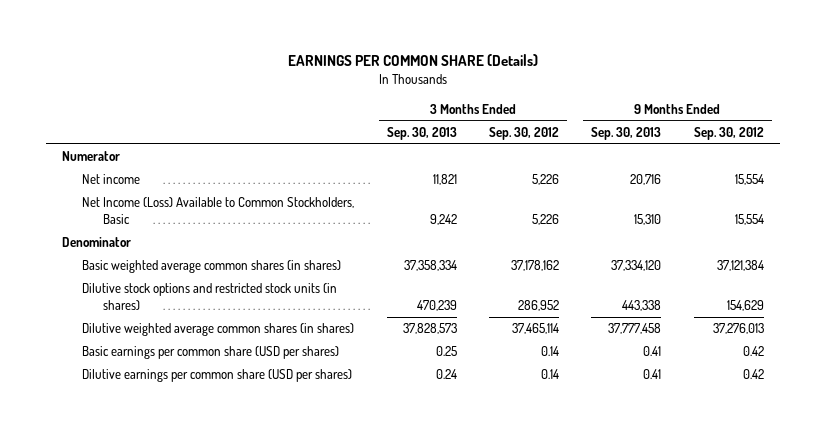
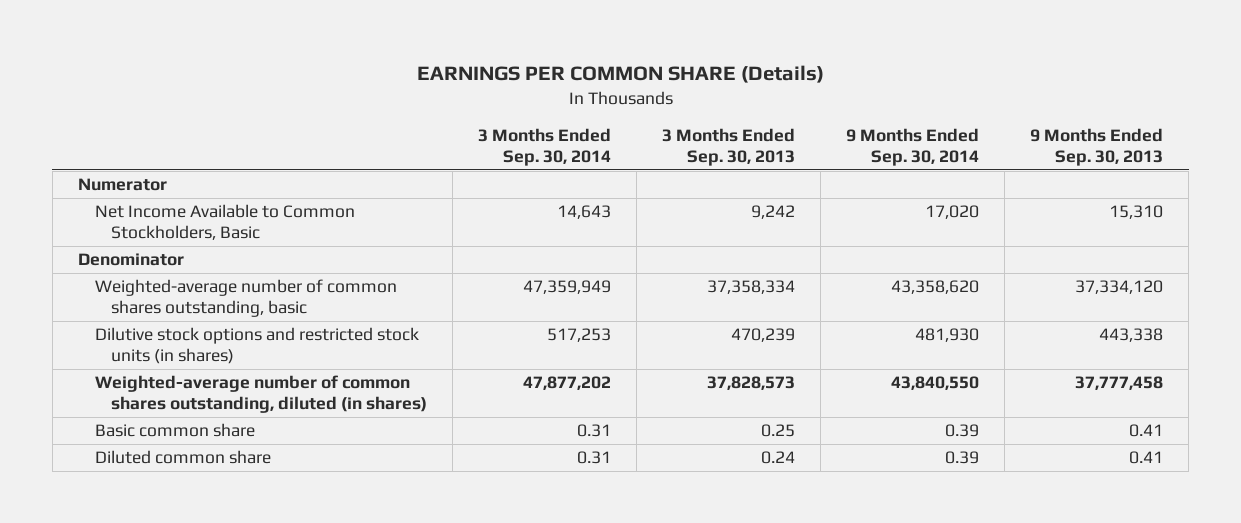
[488,126,559,140] Sep. 30, 2012 -> none
[693,126,764,140] Sep. 30, 2012 -> none
none -> [478,127,612,166] 3 Months Ended Sep. 30, 2014
none -> [846,127,980,166] 9 Months Ended Sep. 30, 2014
[82,174,141,185] Net income -> none
[82,197,355,224] Net Income (Loss) Available to Common Stockholders, Basic -> [94,204,355,241] Net Income Available to Common Stockholders, Basic
[82,260,342,274] Basic weighted average common shares (in shares) -> [94,279,397,318] Weighted-average number of common shares outstanding, basic
[82,323,355,337] Dilutive weighted average common shares (in shares) -> [94,375,428,414] Weighted-average number of common shares outstanding, diluted (in shares)
[82,346,340,360] Basic earnings per common share (USD per shares) -> [94,423,255,438] Basic common share
[82,369,353,383] Dilutive earnings per common share (USD per shares) -> [94,450,271,465] Diluted common share

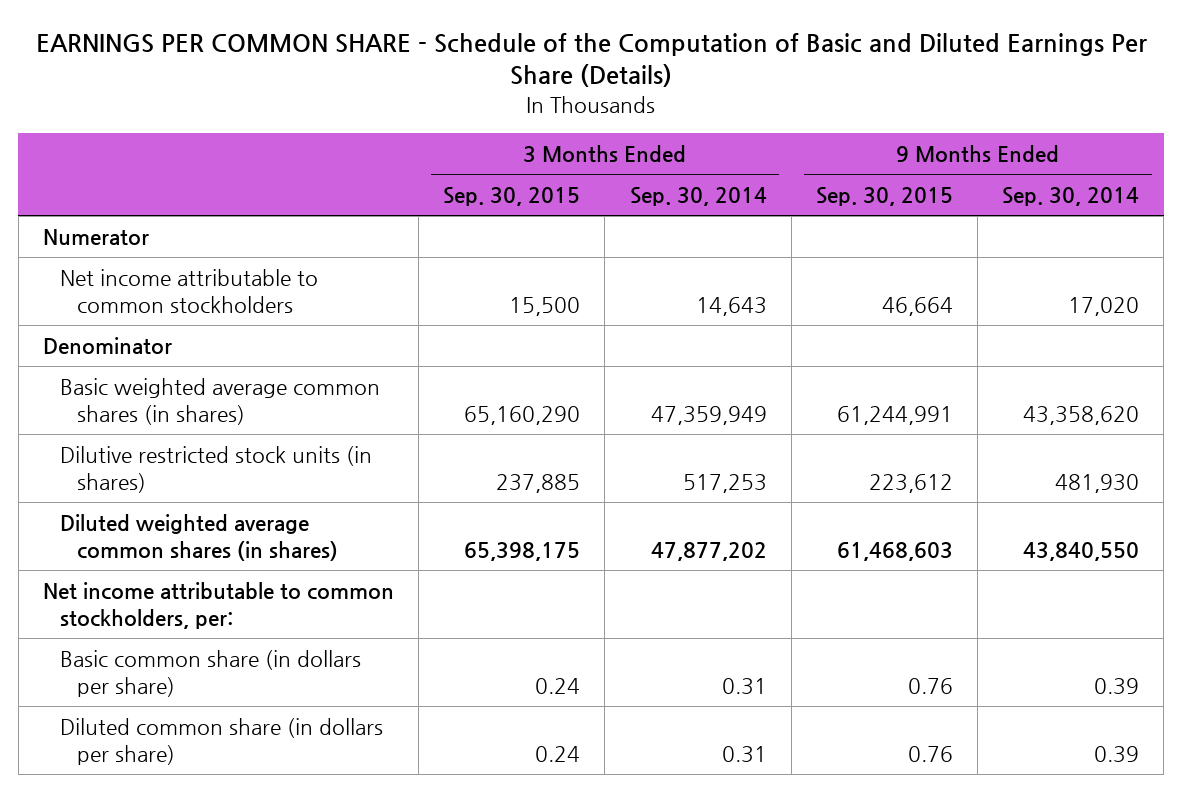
[416,64,824,83] EARNINGS PER COMMON SHARE (Details) -> [36,32,1148,88] EARNINGS PER COMMON SHARE - Schedule of the Computation of Basic and Diluted Earnings Per Share (Details)
[662,127,796,166] 3 Months Ended Sep. 30, 2013 -> none
[1030,127,1164,166] 9 Months Ended Sep. 30, 2013 -> none
none -> [443,187,581,207] Sep. 30, 2015
none -> [815,187,953,207] Sep. 30, 2015
[94,204,355,241] Net Income Available to Common Stockholders, Basic -> [59,269,318,313] Net income attributable to common stockholders
[94,279,397,318] Weighted-average number of common shares outstanding, basic -> [59,378,380,425] Basic weighted average common shares (in shares)
[94,327,419,365] Dilutive stock options and restricted stock units (in shares) -> [59,446,372,493] Dilutive restricted stock units (in shares)
[94,375,428,414] Weighted-average number of common shares outstanding, diluted (in shares) -> [59,514,339,561] Diluted weighted average common shares (in shares)
none -> [42,582,394,629] Net income attributable to common stockholders, per:
[94,423,255,438] Basic common share -> [59,650,361,697] Basic common share (in dollars per share)
[94,450,271,465] Diluted common share -> [59,718,383,765] Diluted common share (in dollars per share)

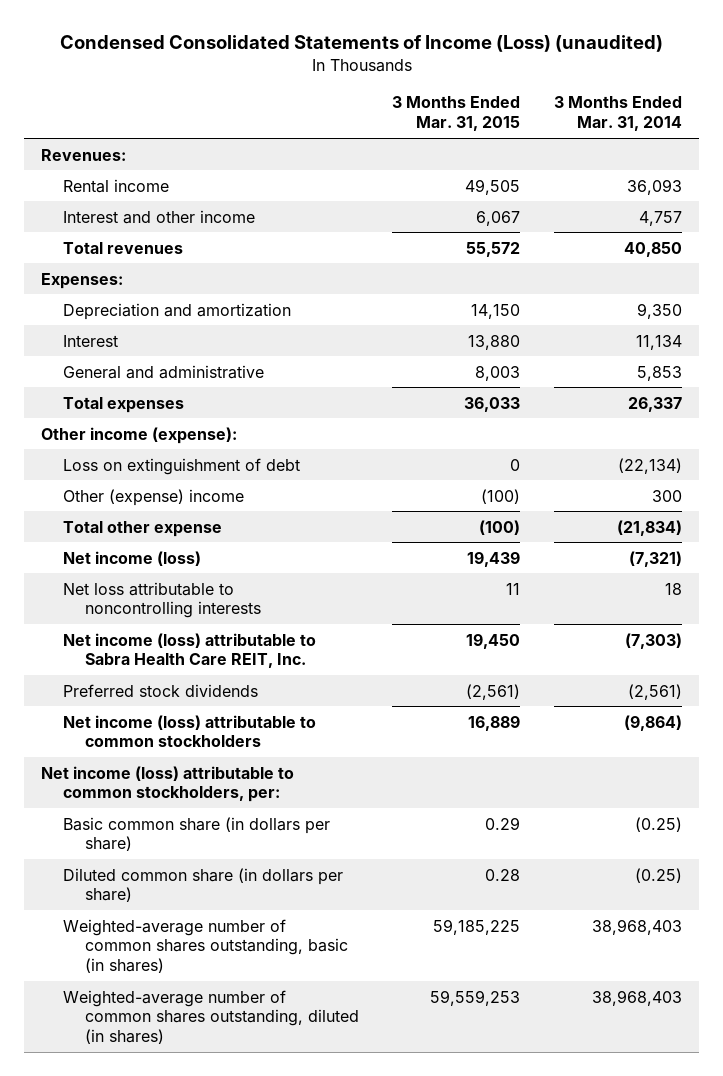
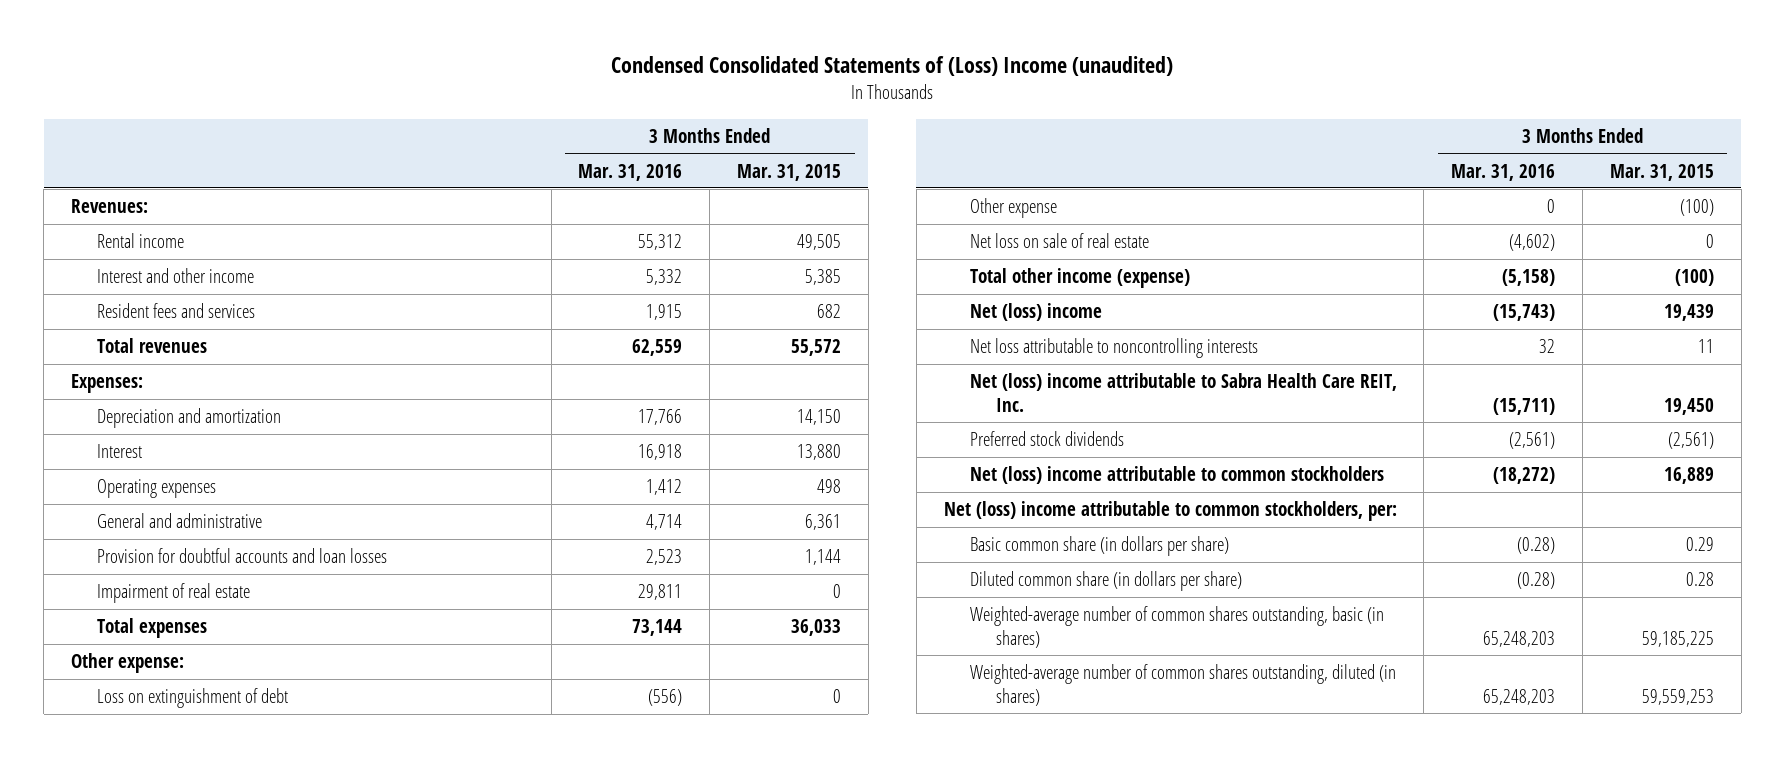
[59,35,663,53] Condensed Consolidated Statements of Income (Loss) (unaudited) -> [611,56,1174,77] Condensed Consolidated Statements of (Loss) Income (unaudited)
[553,96,682,132] 3 Months Ended Mar. 31, 2014 -> none
none -> [578,163,683,181] Mar. 31, 2016
[476,210,521,226] 6,067 -> [804,269,841,286] 5,385
none -> [96,303,255,319] Resident fees and services
none -> [96,479,216,499] Operating expenses
[475,365,521,381] 8,003 -> [804,514,841,531] 6,361
none -> [96,548,387,564] Provision for doubtful accounts and loan losses
none -> [96,583,250,604] Impairment of real estate
[41,426,238,444] Other income (expense): -> [70,653,184,674] Other expense:
[62,488,244,506] Other (expense) income -> [969,198,1057,219] Other expense
none -> [969,233,1149,249] Net loss on sale of real estate
[62,520,222,537] Total other expense -> [969,268,1190,289] Total other income (expense)
[62,550,201,566] Net income (loss) -> [969,303,1102,322] Net (loss) income
[62,632,316,669] Net income (loss) attributable to Sabra Health Care REIT, Inc. -> [969,373,1397,412] Net (loss) income attributable to Sabra Health Care REIT, Inc.
[62,714,316,748] Net income (loss) attributable to common stockholders -> [969,466,1384,485] Net (loss) income attributable to common stockholders
[41,765,295,803] Net income (loss) attributable to common stockholders, per: -> [943,501,1397,522] Net (loss) income attributable to common stockholders, per:

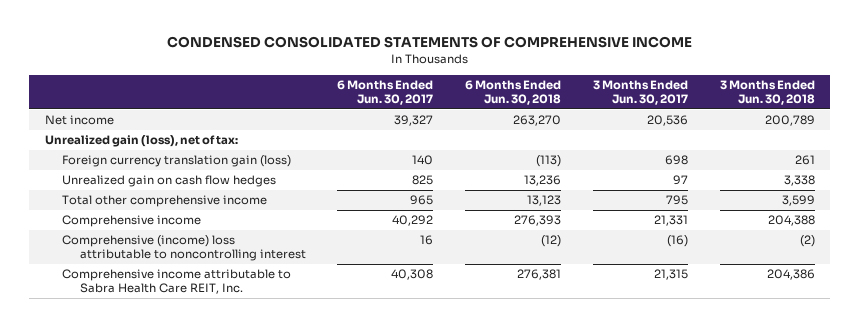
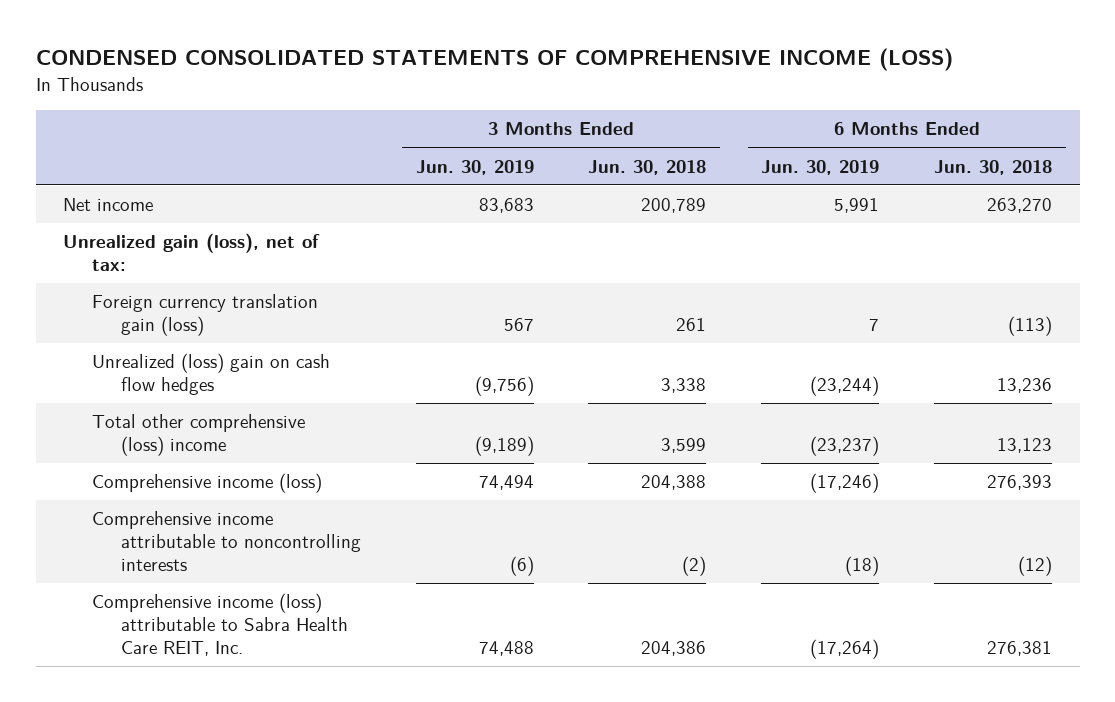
[166,36,692,49] CONDENSED CONSOLIDATED STATEMENTS OF COMPREHENSIVE INCOME -> [35,48,953,72] CONDENSED CONSOLIDATED STATEMENTS OF COMPREHENSIVE INCOME (LOSS)
[337,79,434,105] 6 Months Ended Jun. 30, 2017 -> none
[592,79,688,105] 3 Months Ended Jun. 30, 2017 -> none
none -> [415,159,534,175] Jun. 30, 2019
none -> [761,159,880,175] Jun. 30, 2019
[62,175,277,188] Unrealized gain on cash flow hedges -> [91,353,330,396] Unrealized (loss) gain on cash flow hedges
[62,195,268,208] Total other comprehensive income -> [91,414,305,457] Total other comprehensive (loss) income
[62,215,202,228] Comprehensive income -> [91,473,322,494] Comprehensive income (loss)
[62,235,306,262] Comprehensive (income) loss attributable to noncontrolling interest -> [91,511,361,571] Comprehensive income attributable to noncontrolling interests
[62,269,292,295] Comprehensive income attributable to Sabra Health Care REIT, Inc. -> [91,593,348,656] Comprehensive income (loss) attributable to Sabra Health Care REIT, Inc.

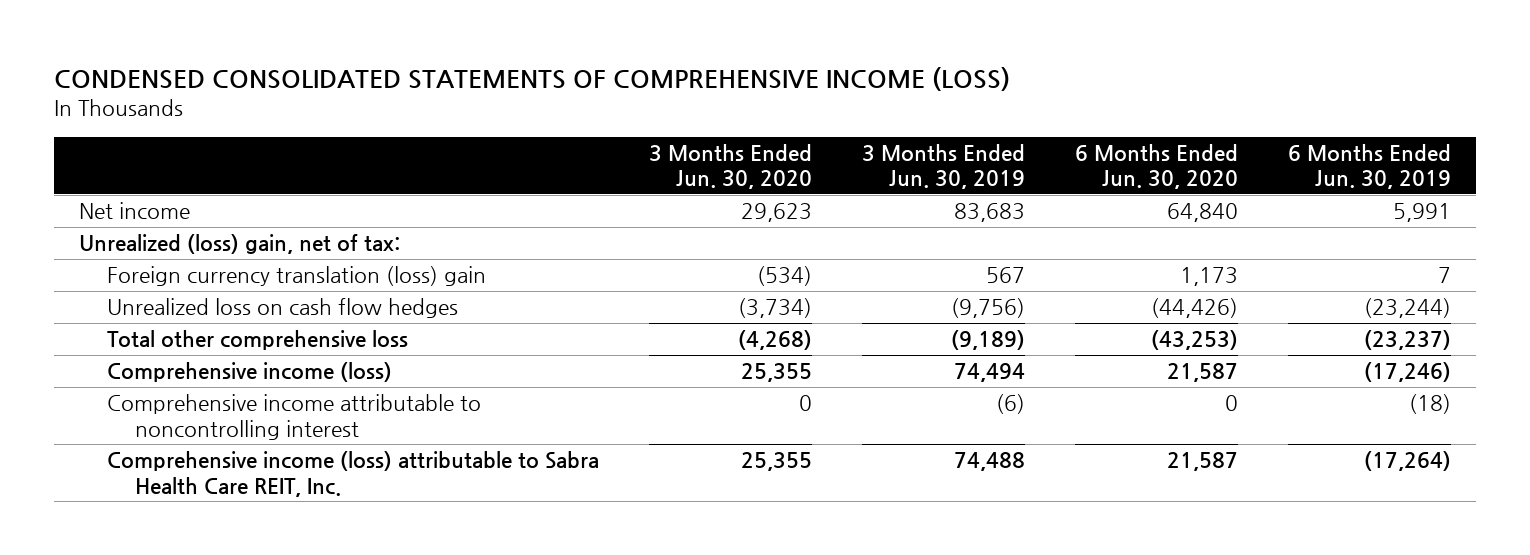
[588,159,707,175] Jun. 30, 2018 -> none
[934,159,1053,175] Jun. 30, 2018 -> none
none -> [648,143,812,190] 3 Months Ended Jun. 30, 2020
none -> [1075,143,1239,190] 6 Months Ended Jun. 30, 2020
[63,233,321,272] Unrealized gain (loss), net of tax: -> [78,234,400,255] Unrealized (loss) gain, net of tax:
[91,294,318,337] Foreign currency translation gain (loss) -> [106,266,486,287] Foreign currency translation (loss) gain
[91,353,330,396] Unrealized (loss) gain on cash flow hedges -> [106,298,458,319] Unrealized loss on cash flow hedges
[91,414,305,457] Total other comprehensive (loss) income -> [106,330,408,351] Total other comprehensive loss
[91,511,361,571] Comprehensive income attributable to noncontrolling interests -> [106,394,481,440] Comprehensive income attributable to noncontrolling interest

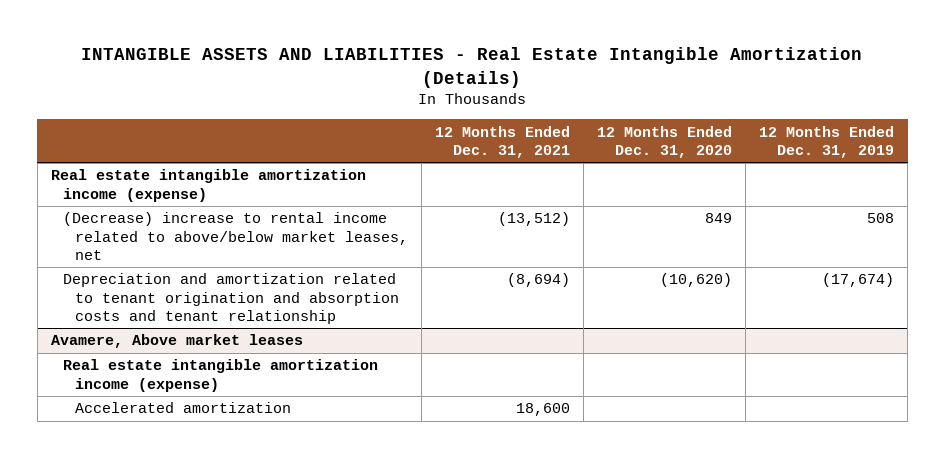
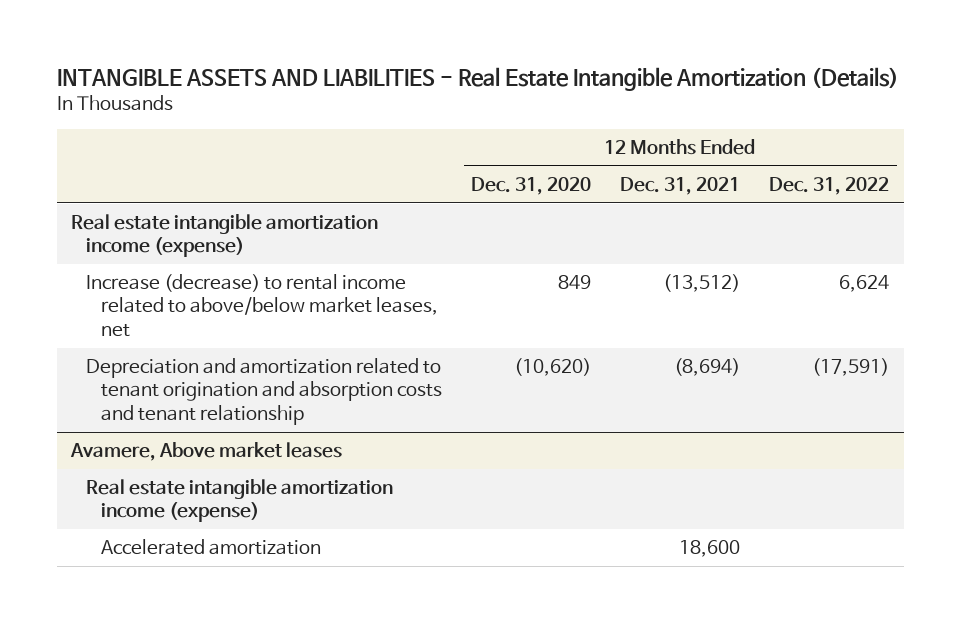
[759,125,895,159] 12 Months Ended Dec. 31, 2019 -> none
none -> [769,177,890,196] Dec. 31, 2022
[62,212,409,261] (Decrease) increase to rental income related to above/below market leases, net -> [86,274,439,337] Increase (decrease) to rental income related to above/below market leases, net

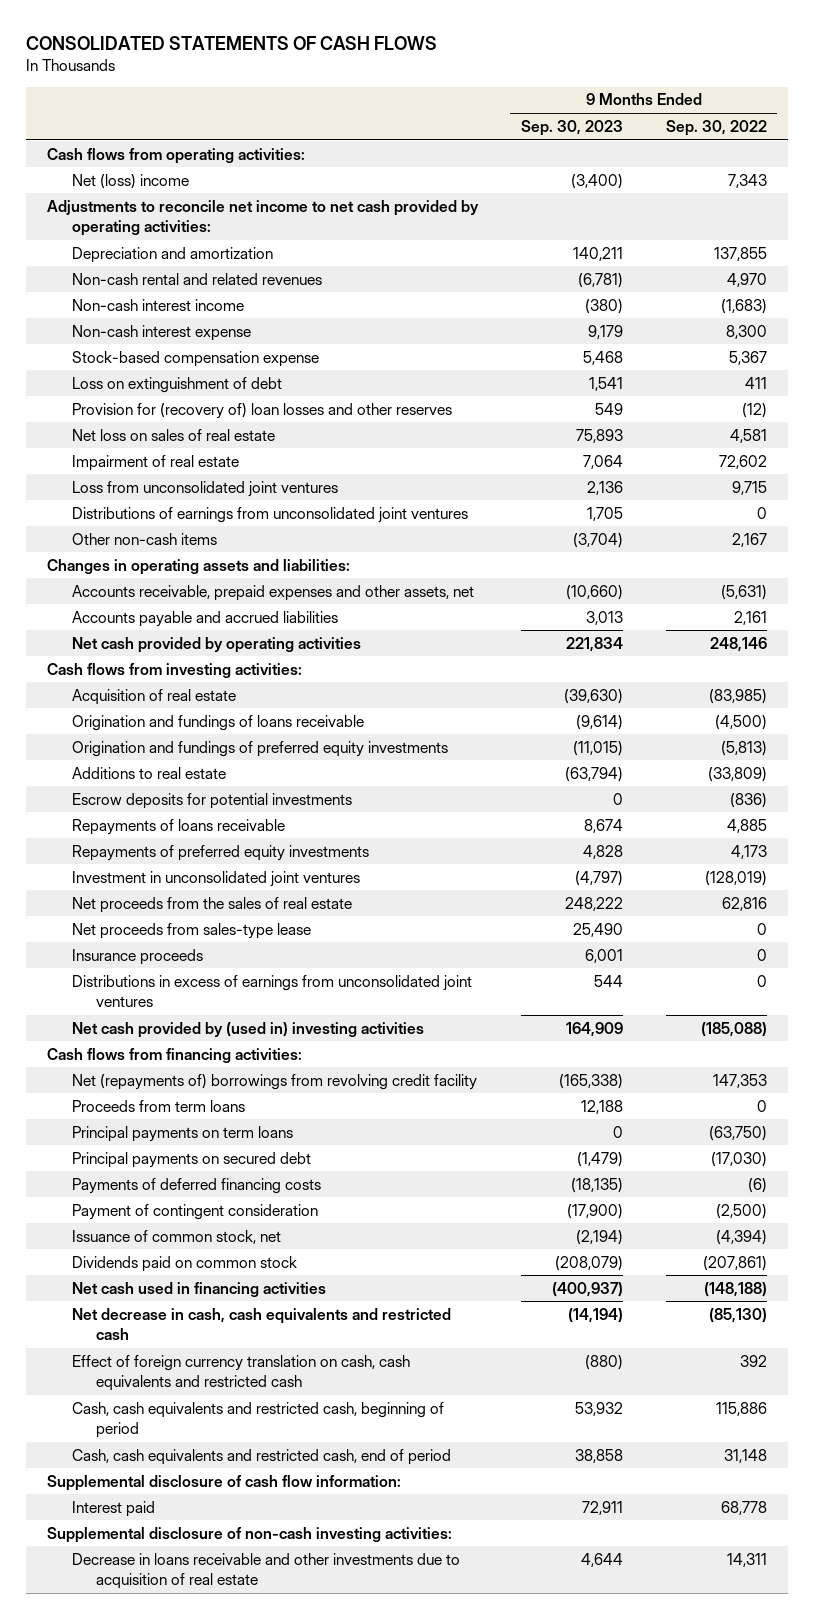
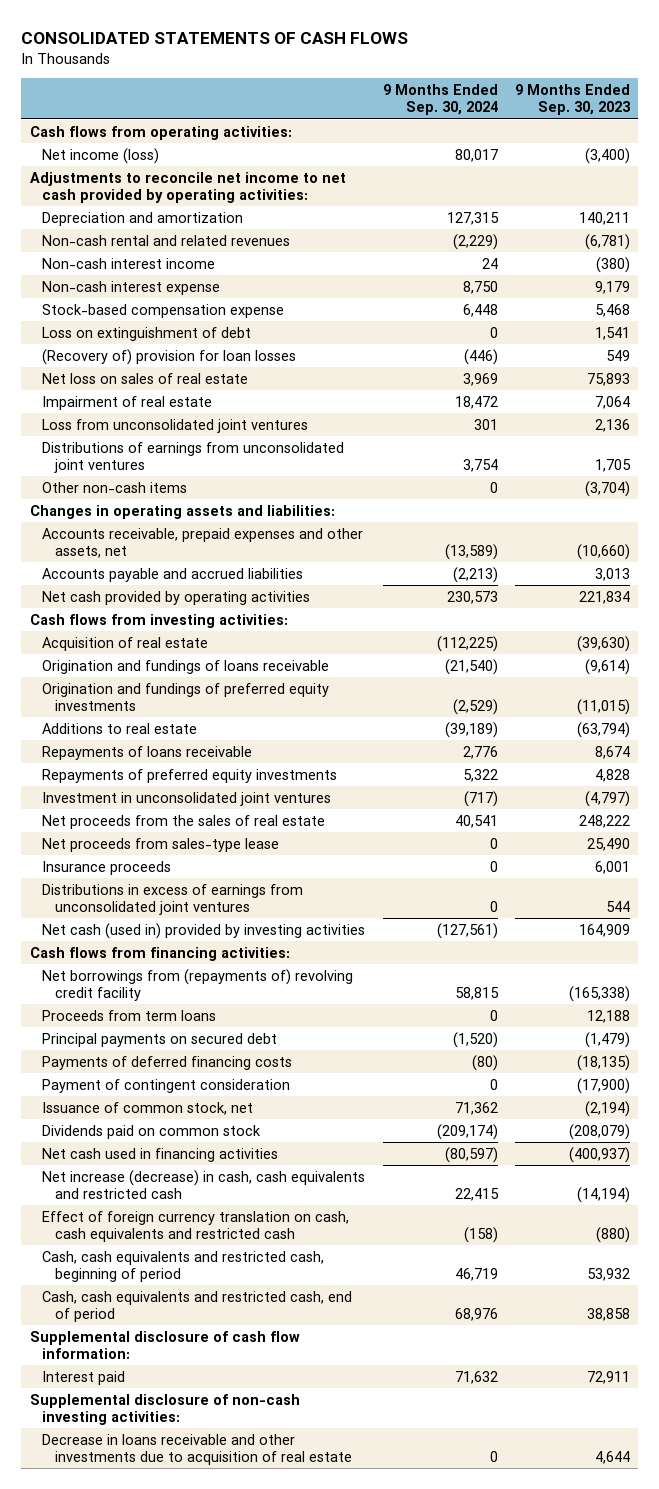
[665,119,767,136] Sep. 30, 2022 -> none
none -> [382,83,498,116] 9 Months Ended Sep. 30, 2024
[71,173,189,189] Net (loss) income -> [42,147,160,164] Net income (loss)
[71,402,452,419] Provision for (recovery of) loan losses and other reserves -> [42,348,297,365] (Recovery of) provision for loan losses
[71,792,352,809] Escrow deposits for potential investments -> none
[71,1021,424,1038] Net cash provided by (used in) investing activities -> [42,922,366,939] Net cash (used in) provided by investing activities
[71,1073,477,1090] Net (repayments of) borrowings from revolving credit facility -> [42,968,354,1002] Net borrowings from (repayments of) revolving credit facility
[71,1125,293,1142] Principal payments on term loans -> none
[71,1307,451,1341] Net decrease in cash, cash equivalents and restricted cash -> [42,1169,366,1200] Net increase (decrease) in cash, cash equivalents and restricted cash

